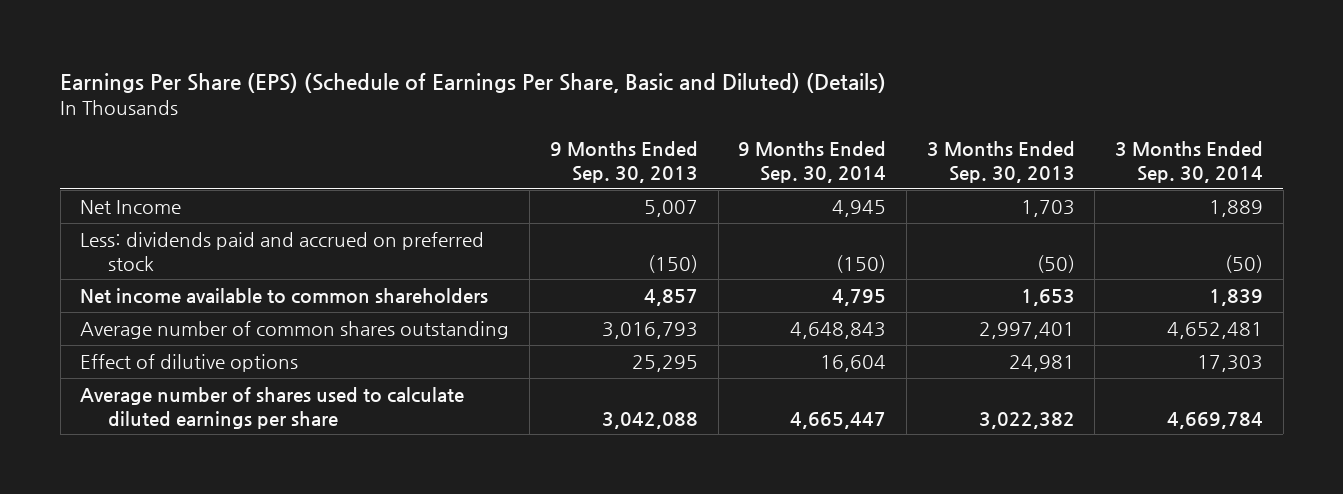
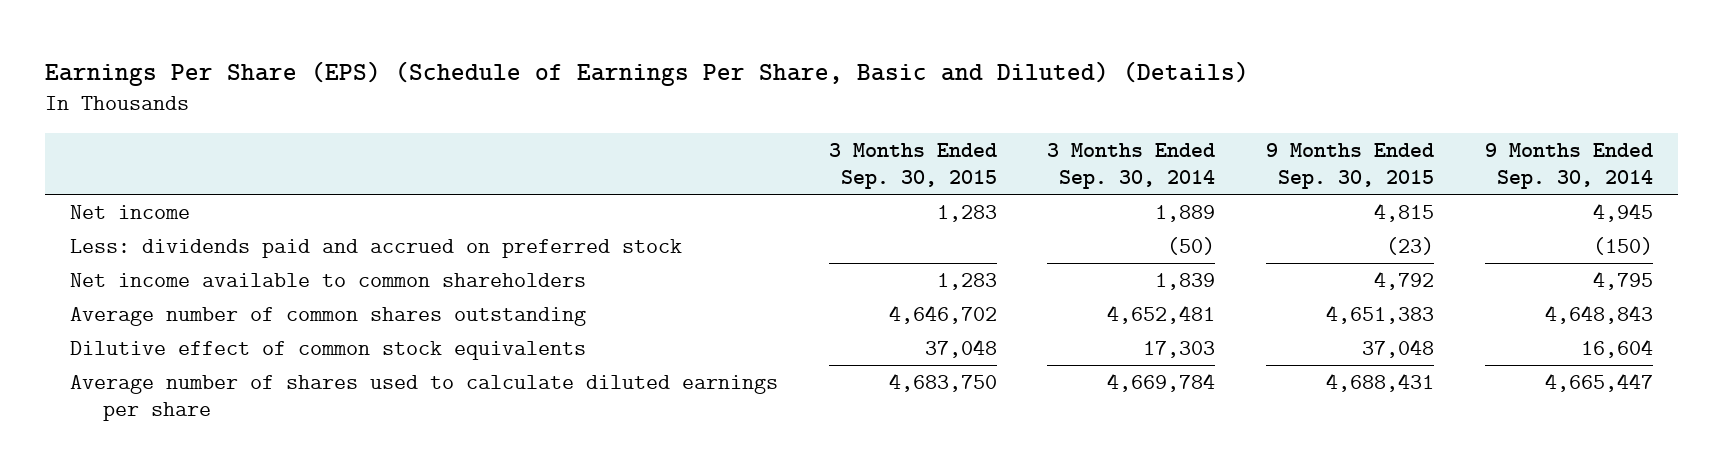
[549,141,698,183] 9 Months Ended Sep. 30, 2013 -> none
[926,141,1075,183] 3 Months Ended Sep. 30, 2013 -> none
none -> [828,143,997,189] 3 Months Ended Sep. 30, 2015
none -> [1266,143,1435,189] 9 Months Ended Sep. 30, 2015
[80,199,182,214] Net Income -> [69,205,190,220] Net income
[80,353,299,372] Effect of dilutive options -> [69,341,586,361] Dilutive effect of common stock equivalents

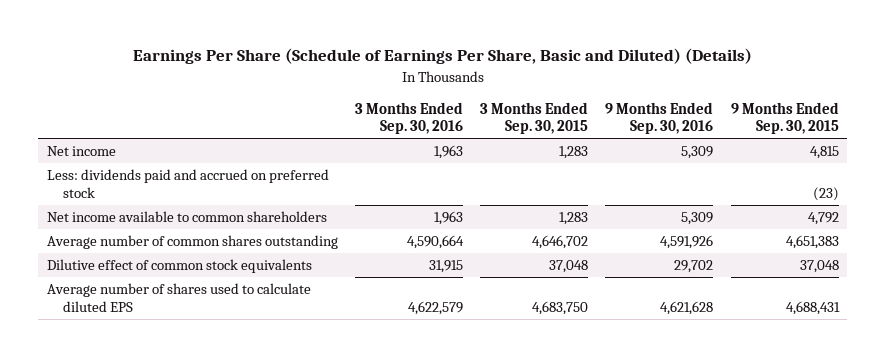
[44,60,1249,86] Earnings Per Share (EPS) (Schedule of Earnings Per Share, Basic and Diluted) (Details) -> [132,48,752,65] Earnings Per Share (Schedule of Earnings Per Share, Basic and Diluted) (Details)
[1047,143,1216,189] 3 Months Ended Sep. 30, 2014 -> none
[1484,143,1653,189] 9 Months Ended Sep. 30, 2014 -> none
none -> [355,101,464,135] 3 Months Ended Sep. 30, 2016
none -> [605,101,714,135] 9 Months Ended Sep. 30, 2016
[69,375,778,421] Average number of shares used to calculate diluted earnings per share -> [46,283,311,312] Average number of shares used to calculate diluted EPS

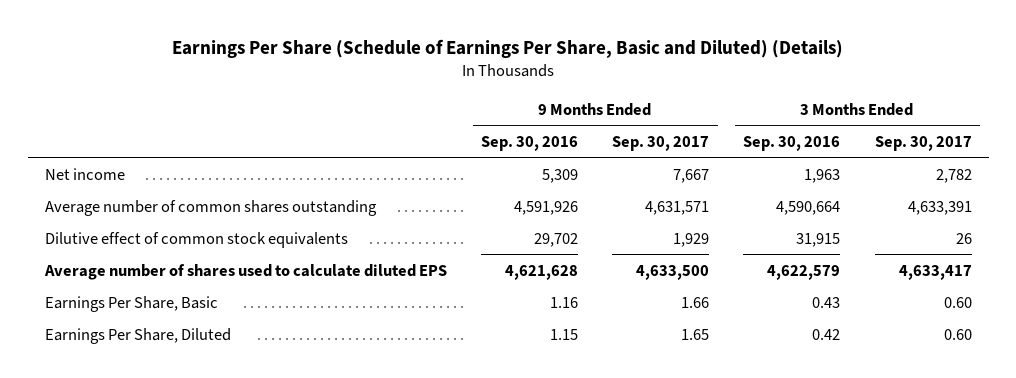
[480,101,589,135] 3 Months Ended Sep. 30, 2015 -> none
[730,101,839,135] 9 Months Ended Sep. 30, 2015 -> none
none -> [612,135,710,151] Sep. 30, 2017
none -> [874,135,972,151] Sep. 30, 2017
[46,169,329,198] Less: dividends paid and accrued on preferred stock -> none
[46,211,327,223] Net income available to common shareholders -> none
none -> [44,295,218,312] Earnings Per Share, Basic
none -> [44,327,231,344] Earnings Per Share, Diluted

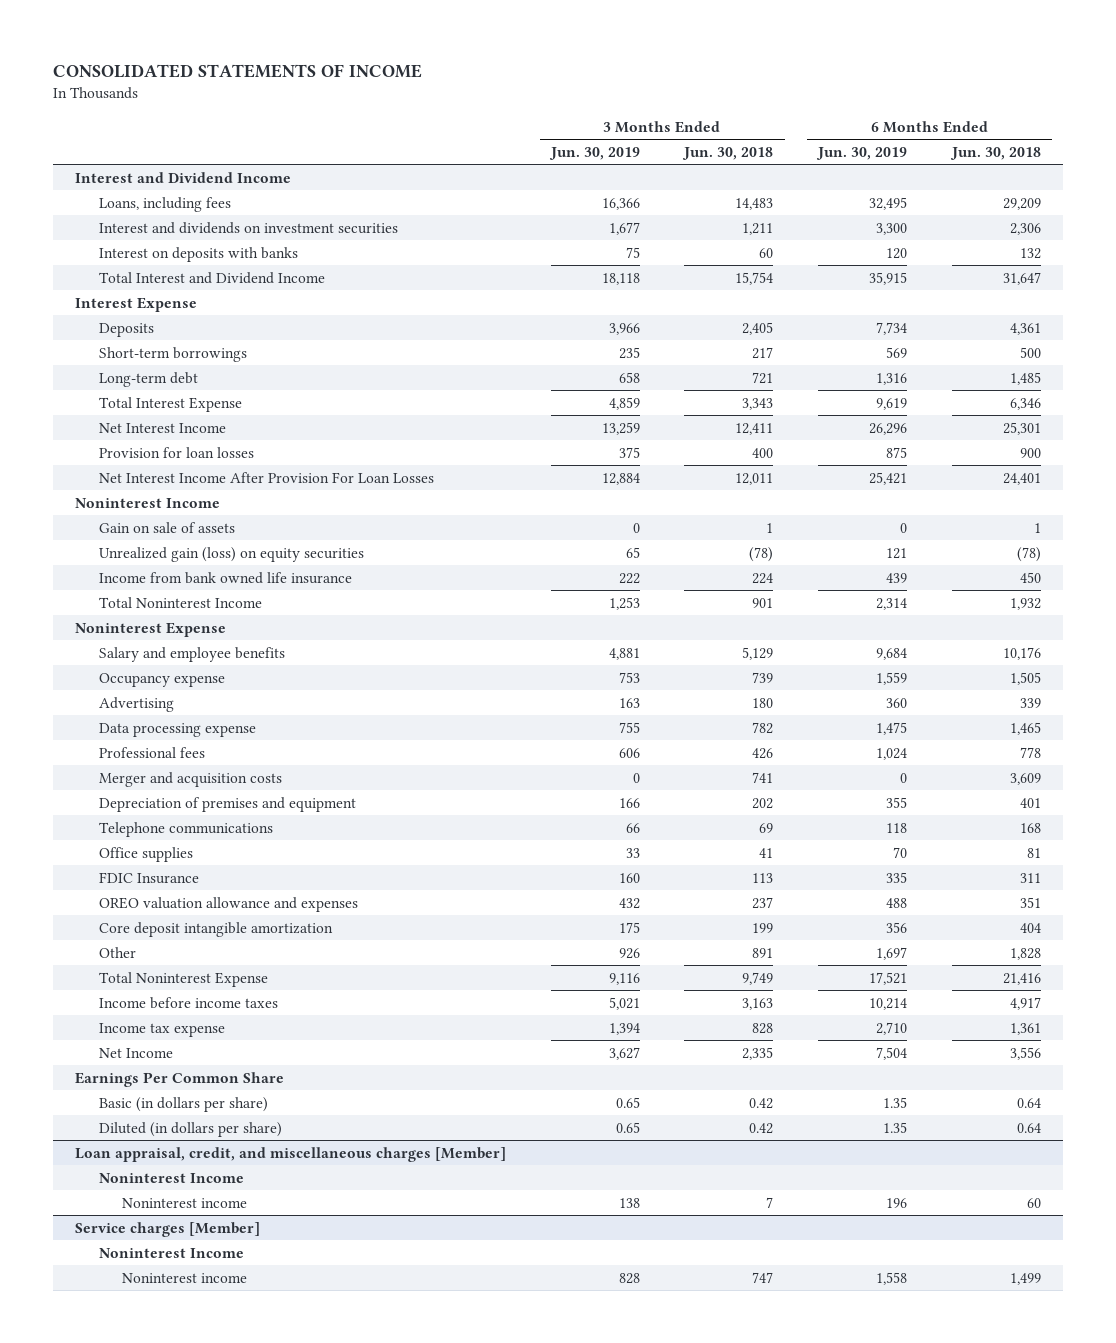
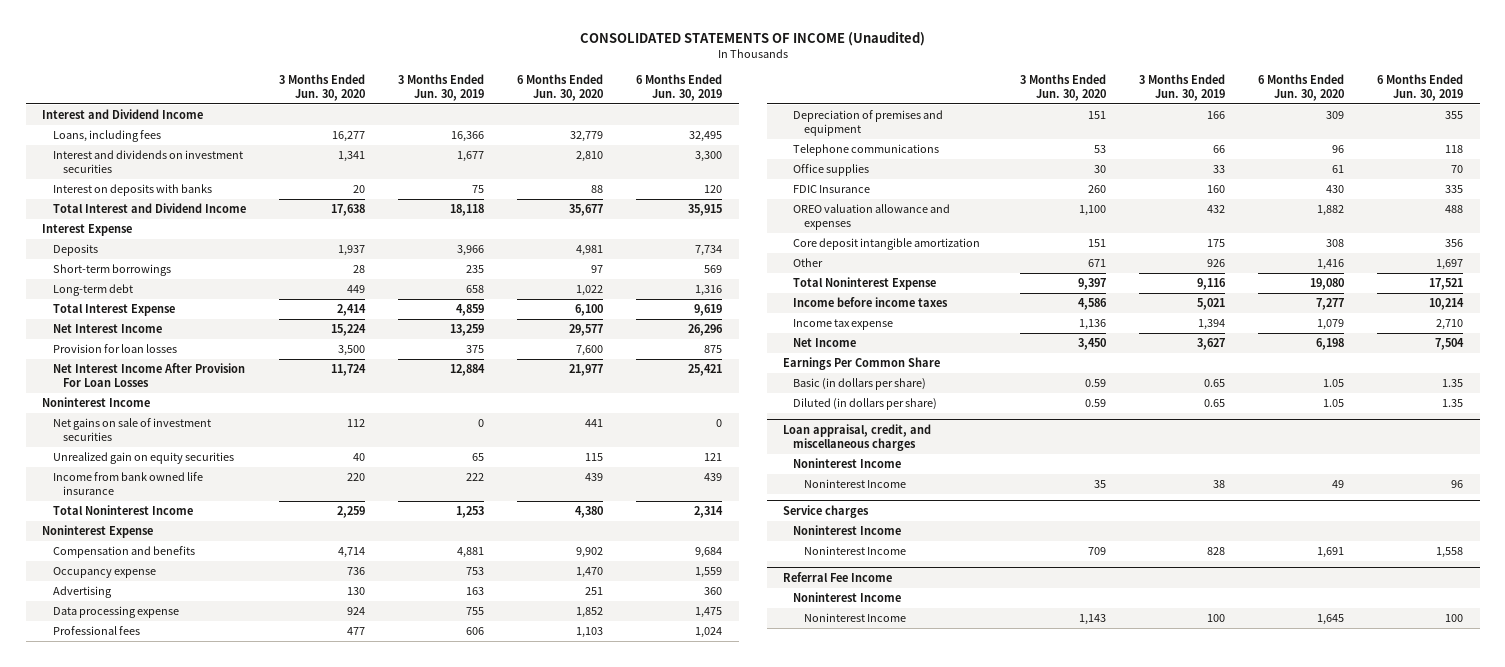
[52,63,422,78] CONSOLIDATED STATEMENTS OF INCOME -> [579,31,925,47] CONSOLIDATED STATEMENTS OF INCOME (Unaudited)
[682,146,774,160] Jun. 30, 2018 -> none
[949,146,1041,160] Jun. 30, 2018 -> none
none -> [278,73,365,101] 3 Months Ended Jun. 30, 2020
none -> [517,73,604,101] 6 Months Ended Jun. 30, 2020
[98,521,235,533] Gain on sale of assets -> [52,418,211,442] Net gains on sale of investment securities
[98,546,364,562] Unrealized gain (loss) on equity securities -> [52,452,234,465] Unrealized gain on equity securities
[98,646,285,662] Salary and employee benefits -> [52,546,195,559] Compensation and benefits
[98,771,282,787] Merger and acquisition costs -> none
[75,1146,507,1162] Loan appraisal, credit, and miscellaneous charges [Member] -> [783,424,932,452] Loan appraisal, credit, and miscellaneous charges
[122,1197,248,1208] Noninterest income -> [803,479,906,489] Noninterest Income
[618,1197,640,1208] 138 -> [1212,480,1225,489] 38
[886,1197,908,1208] 196 -> [1450,480,1463,489] 96
[75,1221,261,1237] Service charges [Member] -> [783,505,870,519] Service charges
[122,1272,248,1283] Noninterest income -> [803,546,906,556] Noninterest Income
none -> [783,572,893,583] Referral Fee Income
none -> [793,592,902,603] Noninterest Income
none -> [803,613,906,623] Noninterest Income

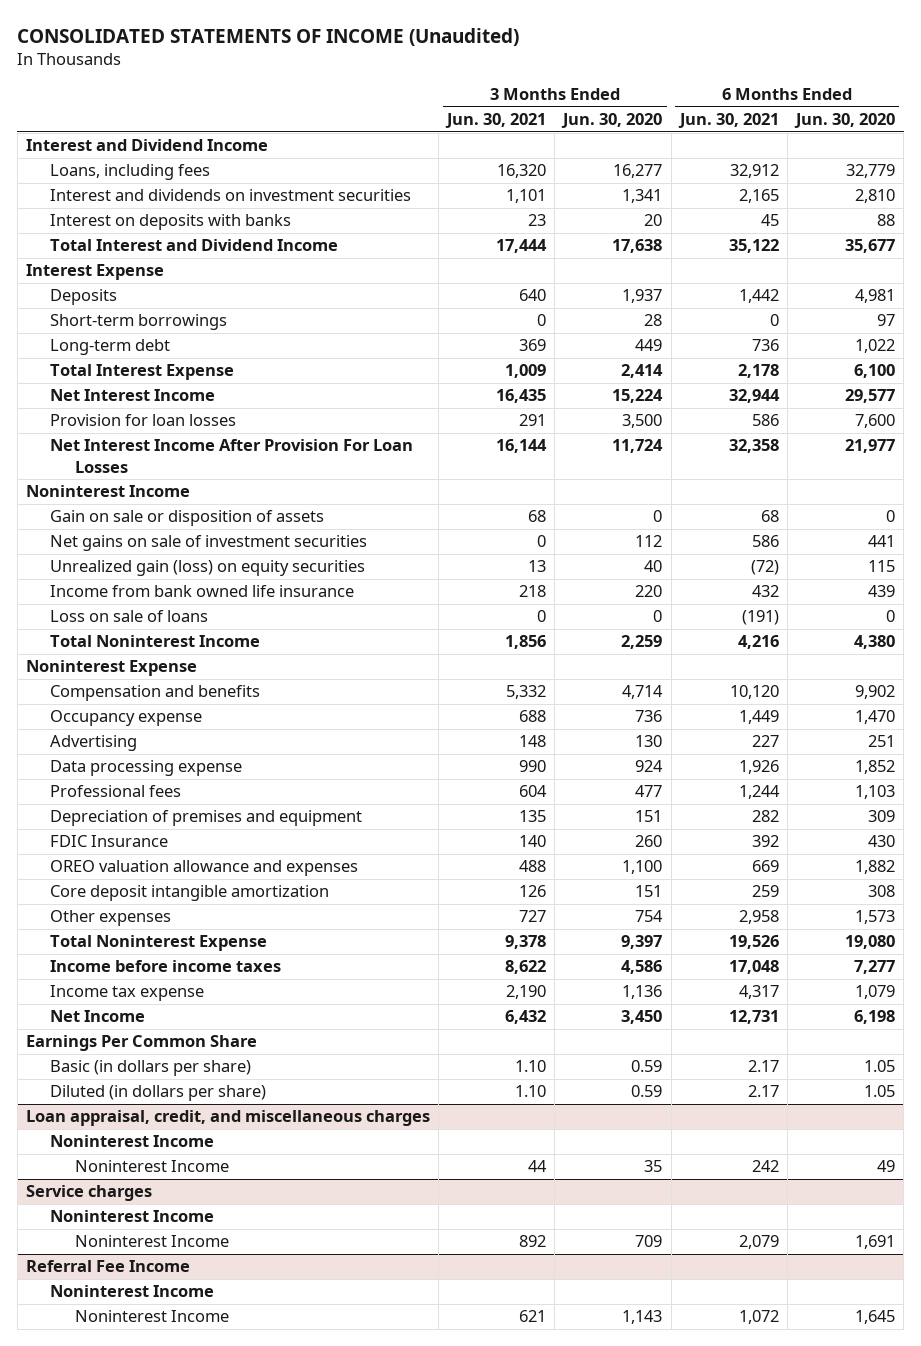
[397,73,484,101] 3 Months Ended Jun. 30, 2019 -> none
[636,73,723,101] 6 Months Ended Jun. 30, 2019 -> none
none -> [445,112,547,128] Jun. 30, 2021
none -> [677,112,779,128] Jun. 30, 2021
none -> [50,510,325,527] Gain on sale or disposition of assets
[52,452,234,465] Unrealized gain on equity securities -> [50,560,366,577] Unrealized gain (loss) on equity securities
none -> [50,610,209,623] Loss on sale of loans
[793,144,940,157] Telephone communications -> none
[793,164,870,177] Office supplies -> none
[793,258,824,268] Other -> [50,910,172,927] Other expenses
[1087,259,1106,268] 671 -> [635,910,664,923] 754
[1316,259,1344,271] 1,416 -> [854,910,895,925] 1,573

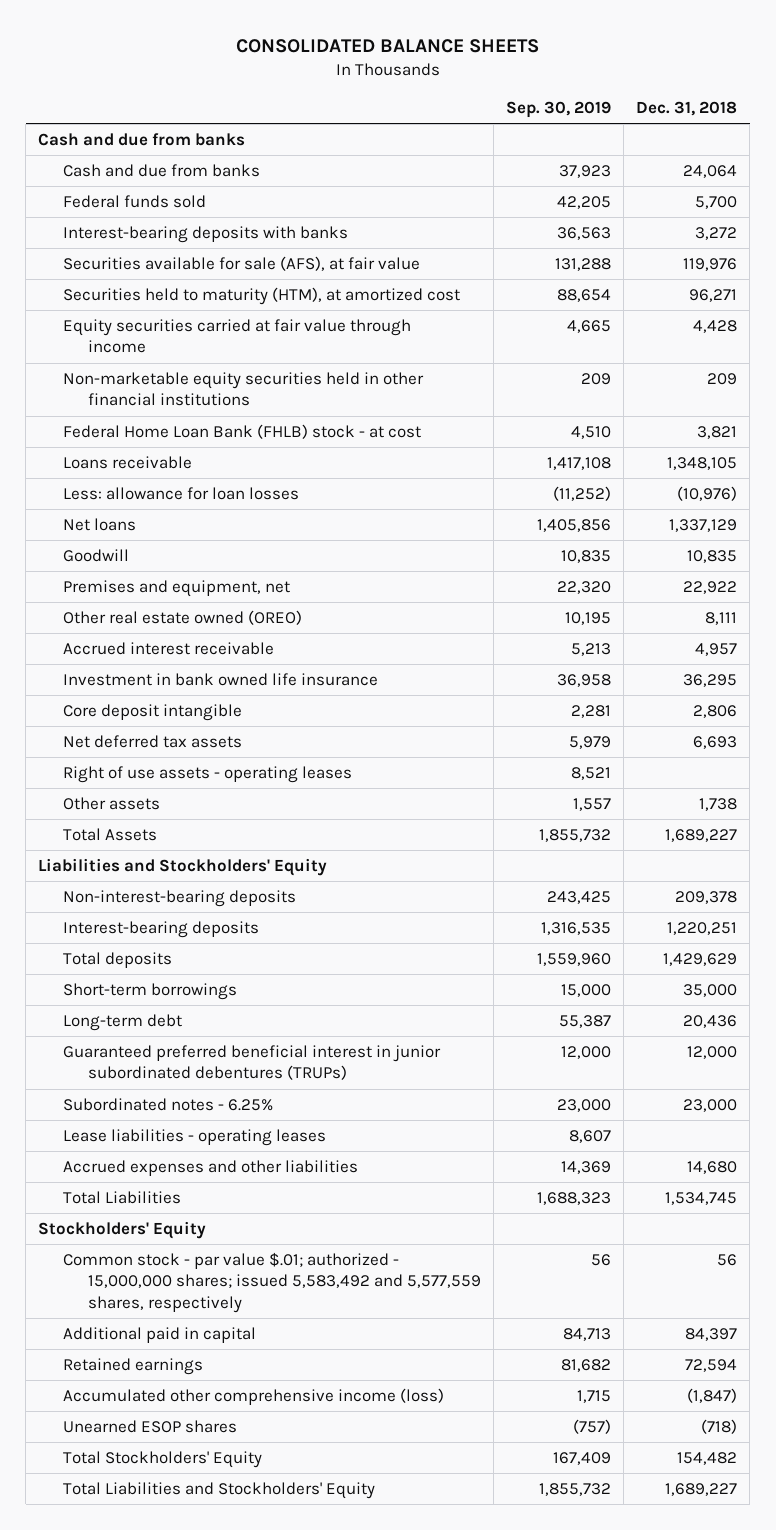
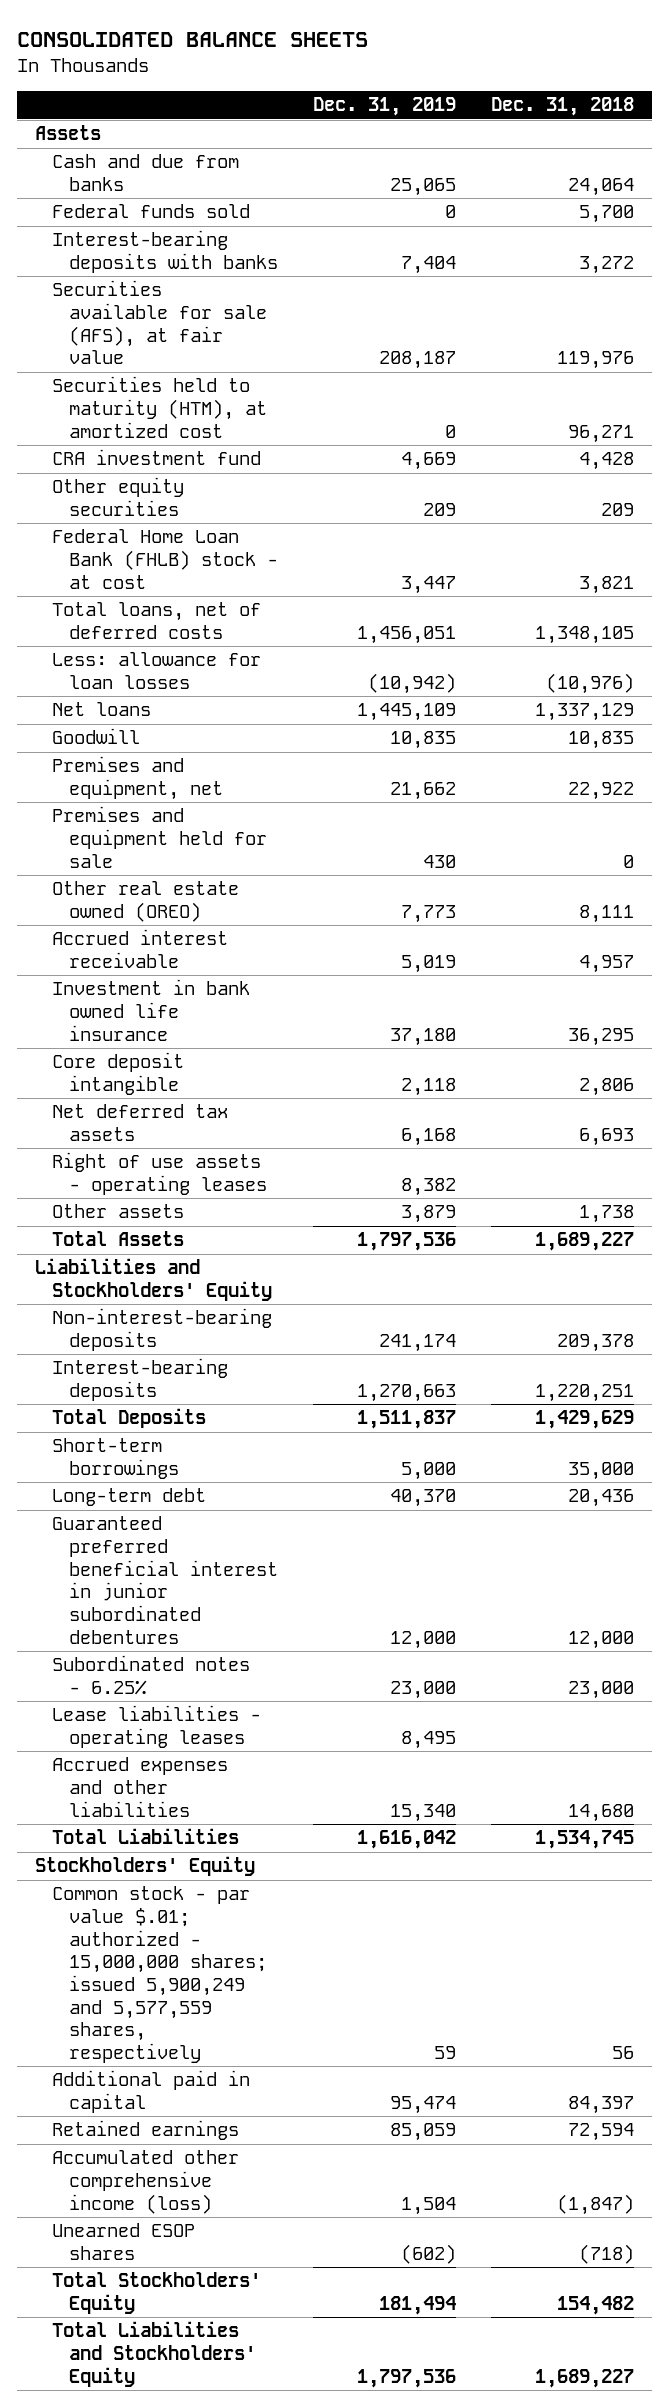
[506,101,612,119] Sep. 30, 2019 -> none
none -> [313,97,457,117] Dec. 31, 2019
[38,132,246,146] Cash and due from banks -> [34,125,101,141] Assets
[63,318,412,354] Equity securities carried at fair value through income -> [51,449,261,466] CRA investment fund
[63,371,425,407] Non-marketable equity securities held in other financial institutions -> [51,477,184,517] Other equity securities
[63,455,193,469] Loans receivable -> [51,602,261,640] Total loans, net of deferred costs
none -> [51,806,267,868] Premises and equipment held for sale
[63,951,173,968] Total deposits -> [51,1408,206,1429] Total Deposits
[63,1044,442,1081] Guaranteed preferred beneficial interest in junior subordinated debentures (TRUPs) -> [51,1516,278,1644] Guaranteed preferred beneficial interest in junior subordinated debentures
[63,1251,482,1313] Common stock - par value $.01; authorized - 15,000,000 shares; issued 5,583,492 and 5,577,559 shares, respectively -> [51,1886,267,2063] Common stock - par value $.01; authorized - 15,000,000 shares; issued 5,900,249 and 5,577,559 shares, respectively

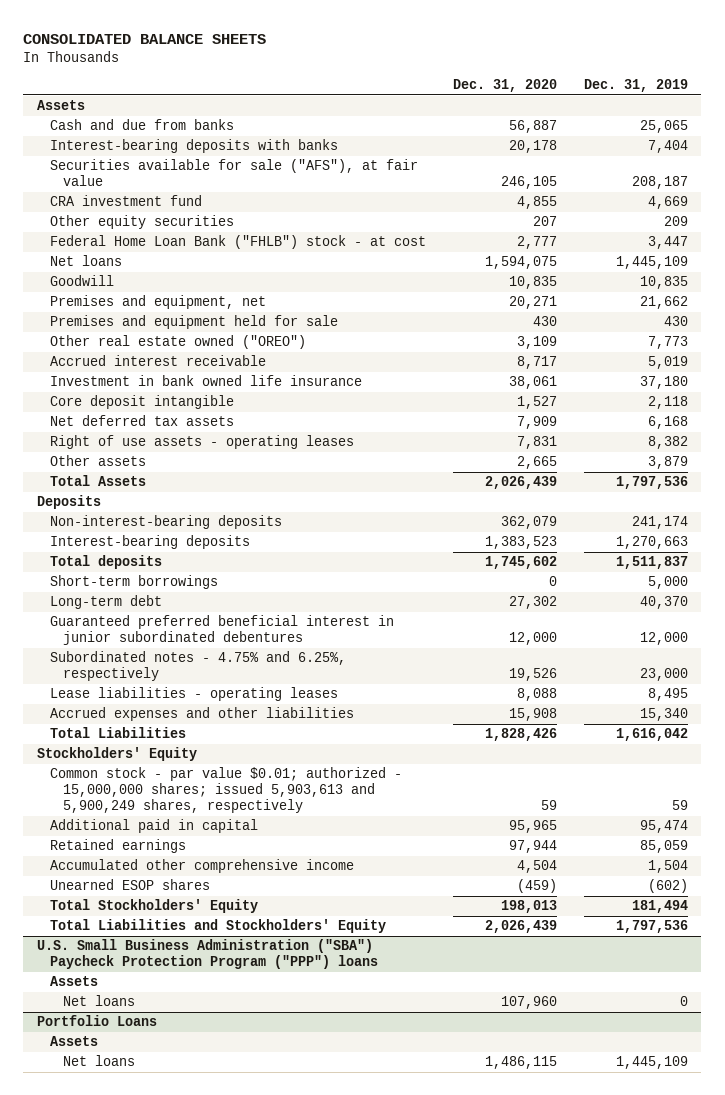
[491,97,635,117] Dec. 31, 2018 -> none
none -> [452,79,557,93] Dec. 31, 2020
[51,204,250,219] Federal funds sold -> none
[51,376,267,438] Securities held to maturity (HTM), at amortized cost -> none
[51,280,267,365] Securities available for sale (AFS), at fair value -> [50,159,419,187] Securities available for sale ("AFS"), at fair value
[51,602,261,640] Total loans, net of deferred costs -> none
[51,652,261,690] Less: allowance for loan losses -> none
[51,529,278,589] Federal Home Loan Bank (FHLB) stock - at cost -> [50,235,427,250] Federal Home Loan Bank ("FHLB") stock - at cost
[51,881,239,923] Other real estate owned (OREO) -> [50,335,307,350] Other real estate owned ("OREO")
[34,1258,272,1302] Liabilities and Stockholders' Equity -> none
none -> [36,495,101,510] Deposits
[51,1408,206,1429] Total Deposits -> [50,555,163,570] Total deposits
[51,1655,250,1696] Subordinated notes - 6.25% -> [50,651,347,682] Subordinated notes - 4.75% and 6.25%, respectively
[51,1886,267,2063] Common stock - par value $.01; authorized - 15,000,000 shares; issued 5,900,249 and 5,577,559 shares, respectively -> [50,767,403,814] Common stock - par value $0.01; authorized - 15,000,000 shares; issued 5,903,613 and 5,900,249 shares, respectively
[51,2150,239,2214] Accumulated other comprehensive income (loss) -> [50,859,355,874] Accumulated other comprehensive income
none -> [36,939,379,970] U.S. Small Business Administration ("SBA") Paycheck Protection Program ("PPP") loans
none -> [50,976,99,987] Assets
none -> [63,995,136,1007] Net loans
none -> [36,1015,157,1027] Portfolio Loans
none -> [50,1036,99,1047] Assets
none -> [63,1055,136,1067] Net loans

